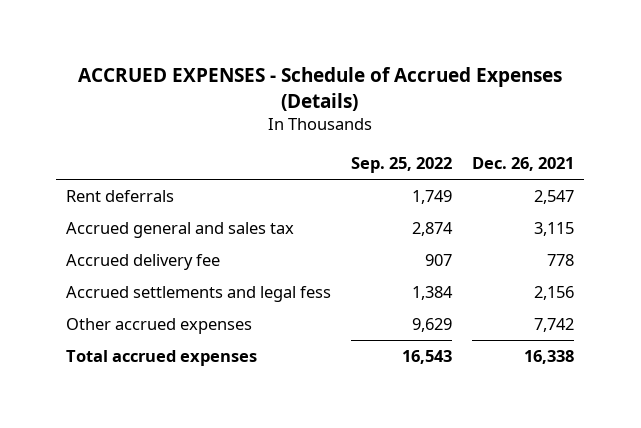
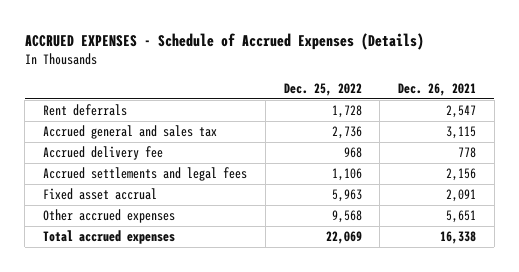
[351,157,453,174] Sep. 25, 2022 -> none
none -> [283,83,362,97] Dec. 25, 2022
[66,286,332,303] Accrued settlements and legal fess -> [43,167,248,182] Accrued settlements and legal fees
none -> [43,188,158,201] Fixed asset accrual
[534,318,575,333] 7,742 -> [446,210,477,224] 5,651

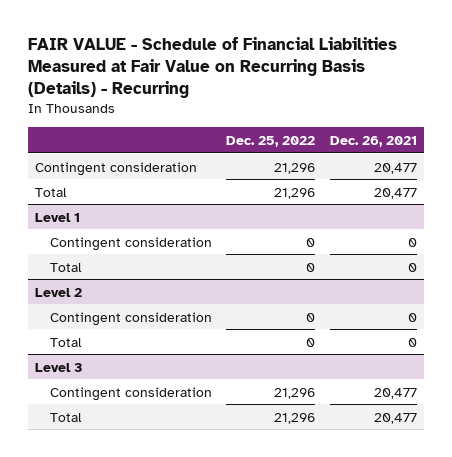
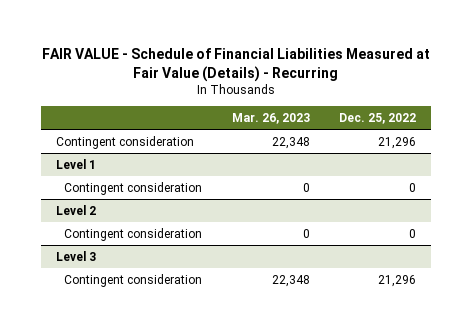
[27,36,397,98] FAIR VALUE - Schedule of Financial Liabilities Measured at Fair Value on Recurring Basis (Details) - Recurring -> [41,48,430,83] FAIR VALUE - Schedule of Financial Liabilities Measured at Fair Value (Details) - Recurring
[329,135,417,147] Dec. 26, 2021 -> none
none -> [231,112,310,124] Mar. 26, 2023
[35,187,68,197] Total -> none
[49,262,82,272] Total -> none
[49,337,82,347] Total -> none
[49,412,82,422] Total -> none

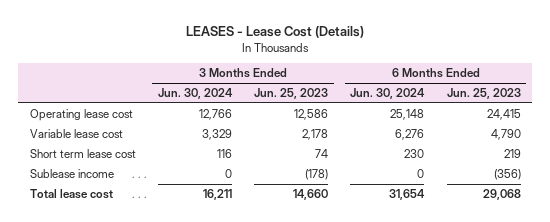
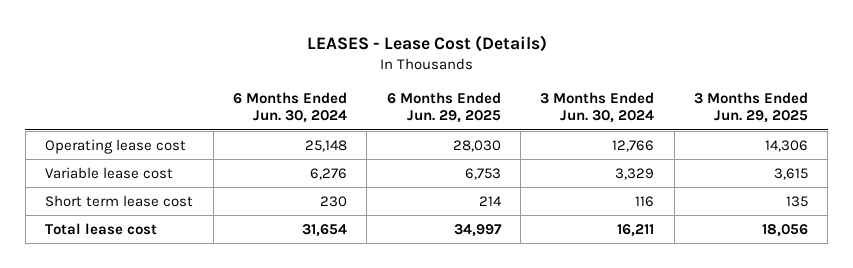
[254,88,329,100] Jun. 25, 2023 -> none
[446,88,521,100] Jun. 25, 2023 -> none
none -> [386,91,501,124] 6 Months Ended Jun. 29, 2025
none -> [693,91,808,124] 3 Months Ended Jun. 29, 2025
[29,169,114,179] Sublease income -> none

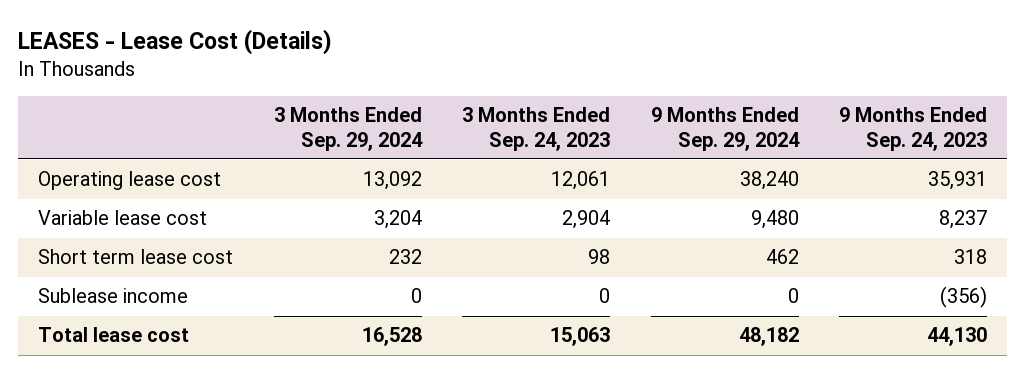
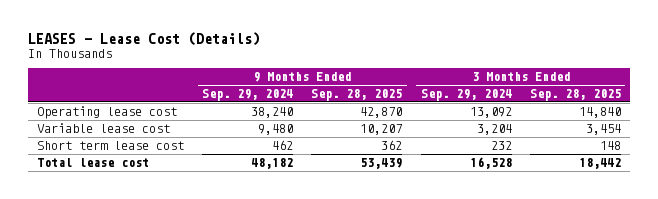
[462,107,611,151] 3 Months Ended Sep. 24, 2023 -> none
[839,107,988,151] 9 Months Ended Sep. 24, 2023 -> none
none -> [311,89,403,102] Sep. 28, 2025
none -> [529,89,621,102] Sep. 28, 2025
[38,288,189,304] Sublease income -> none

